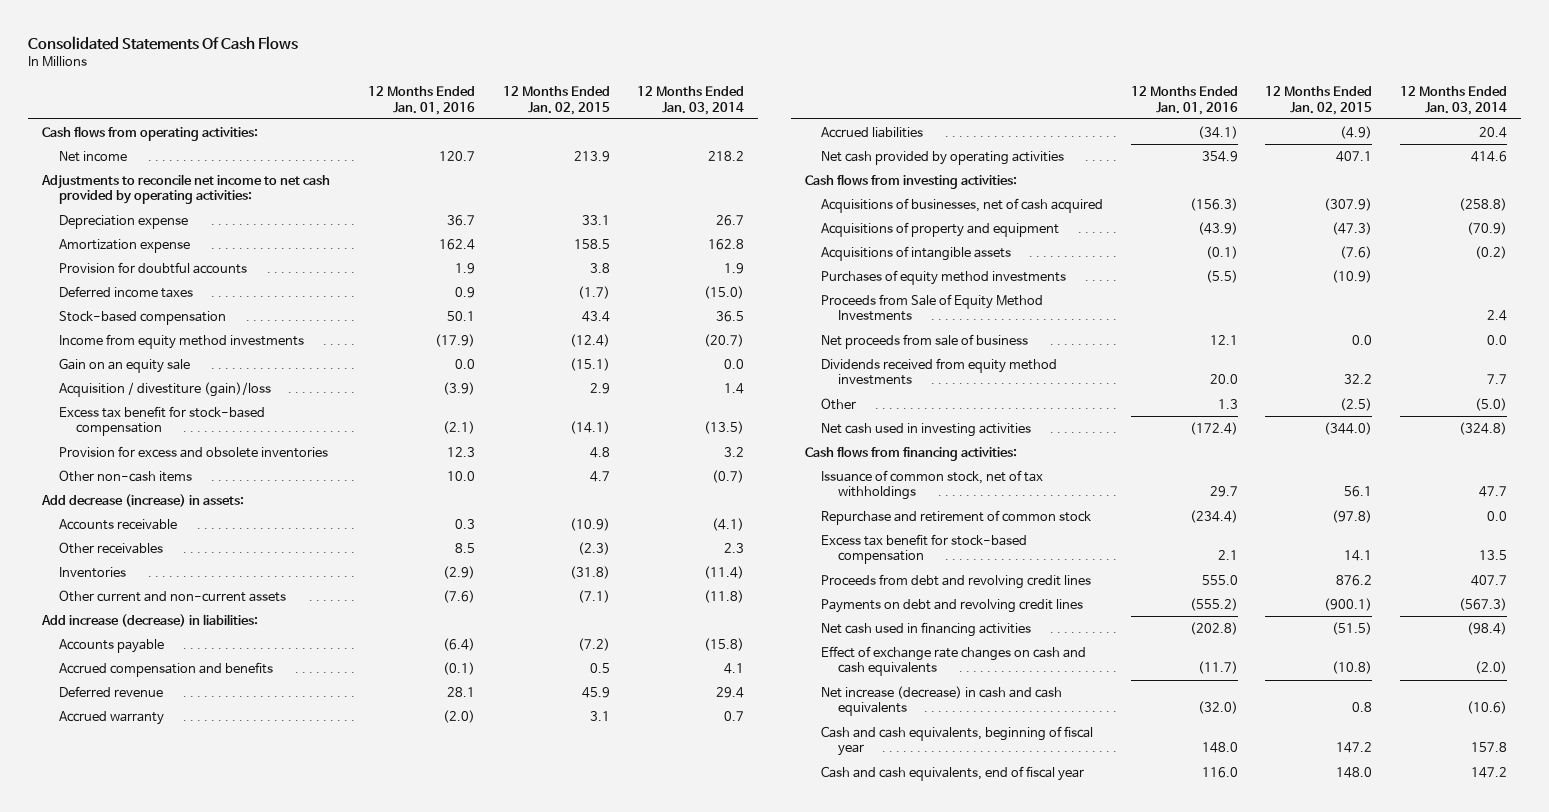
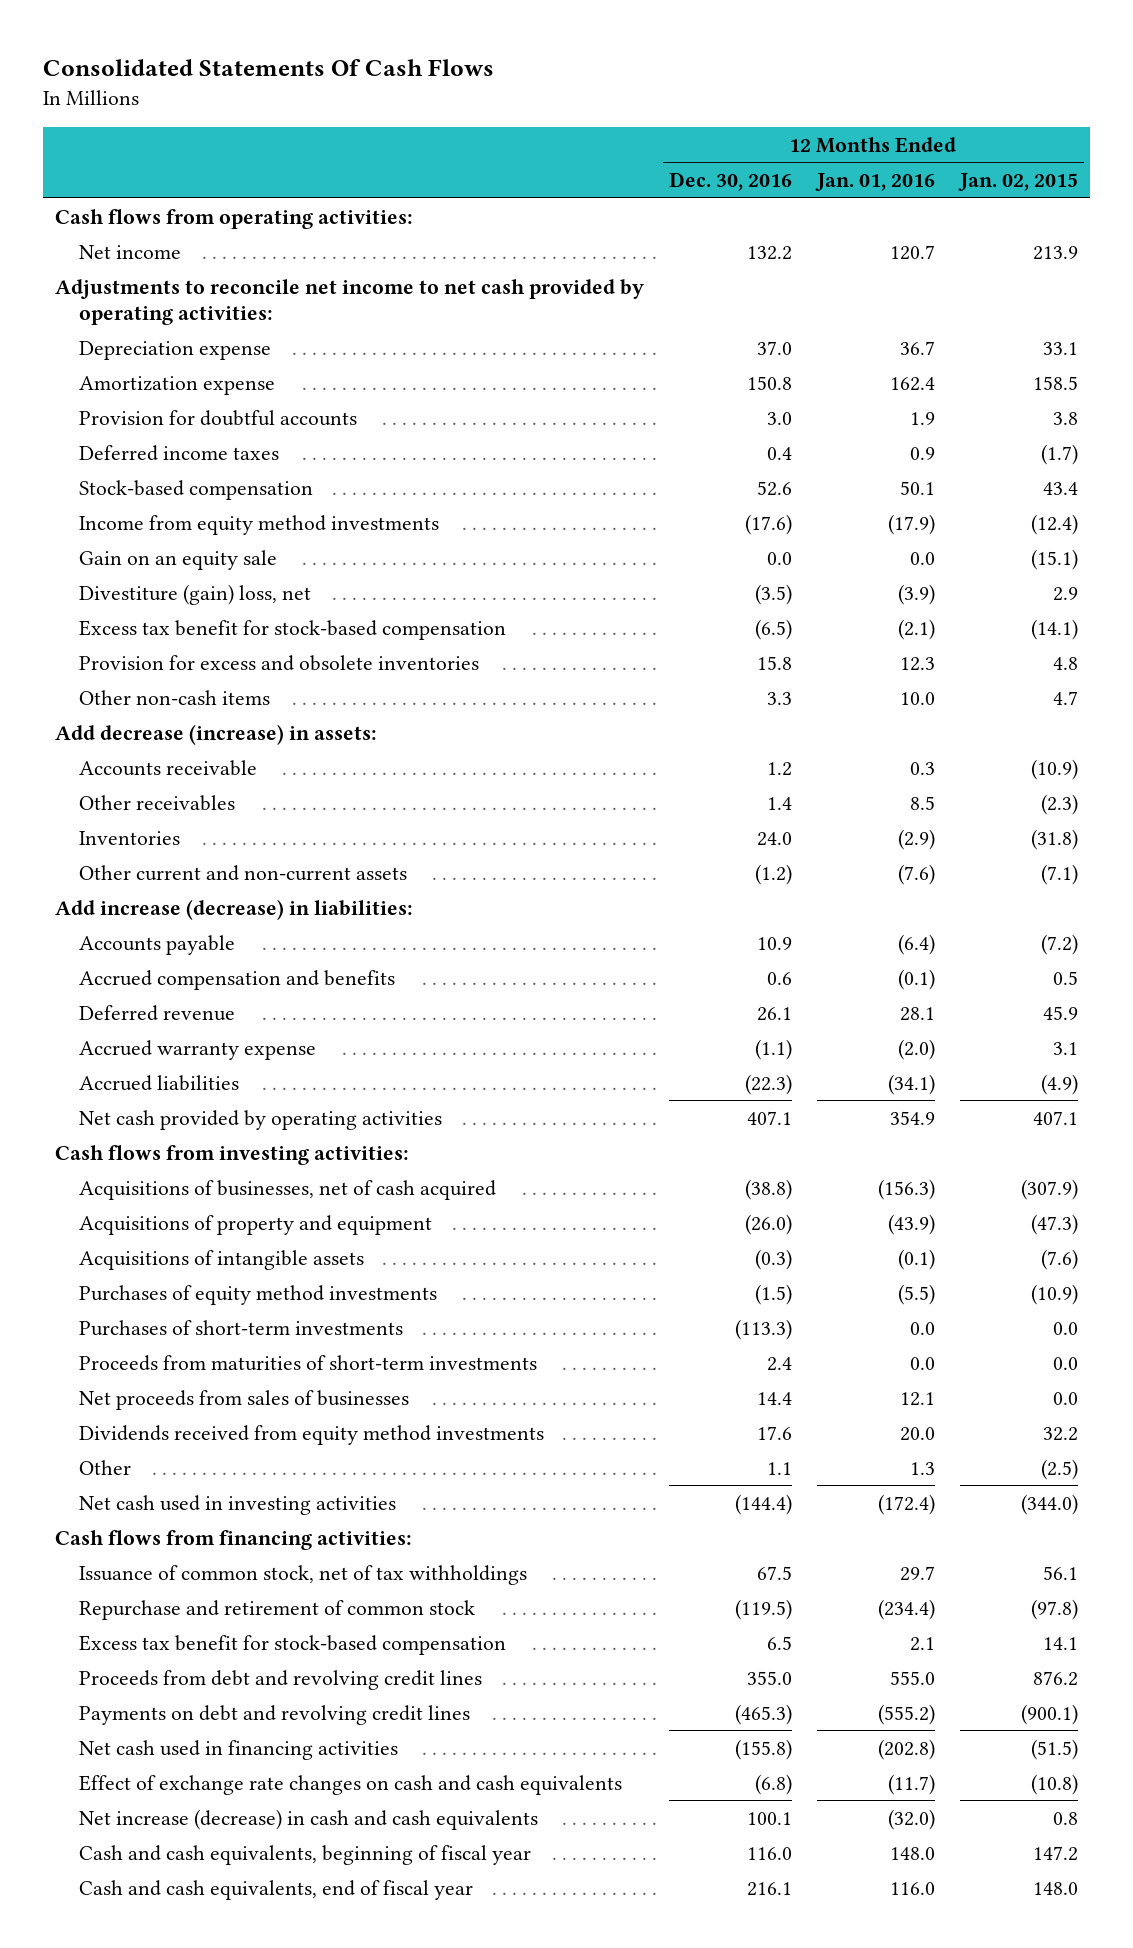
[637,86,745,115] 12 Months Ended Jan. 03, 2014 -> none
none -> [669,172,793,192] Dec. 30, 2016
[58,381,271,397] Acquisition / divestiture (gain)/loss -> [78,583,311,605] Divestiture (gain) loss, net
[58,710,164,725] Accrued warranty -> [78,1039,316,1060] Accrued warranty expense
[821,293,1044,322] Proceeds from Sale of Equity Method Investments -> none
none -> [78,1319,403,1336] Purchases of short-term investments
none -> [78,1354,537,1371] Proceeds from maturities of short-term investments
[821,333,1029,349] Net proceeds from sale of business -> [78,1389,409,1410] Net proceeds from sales of businesses

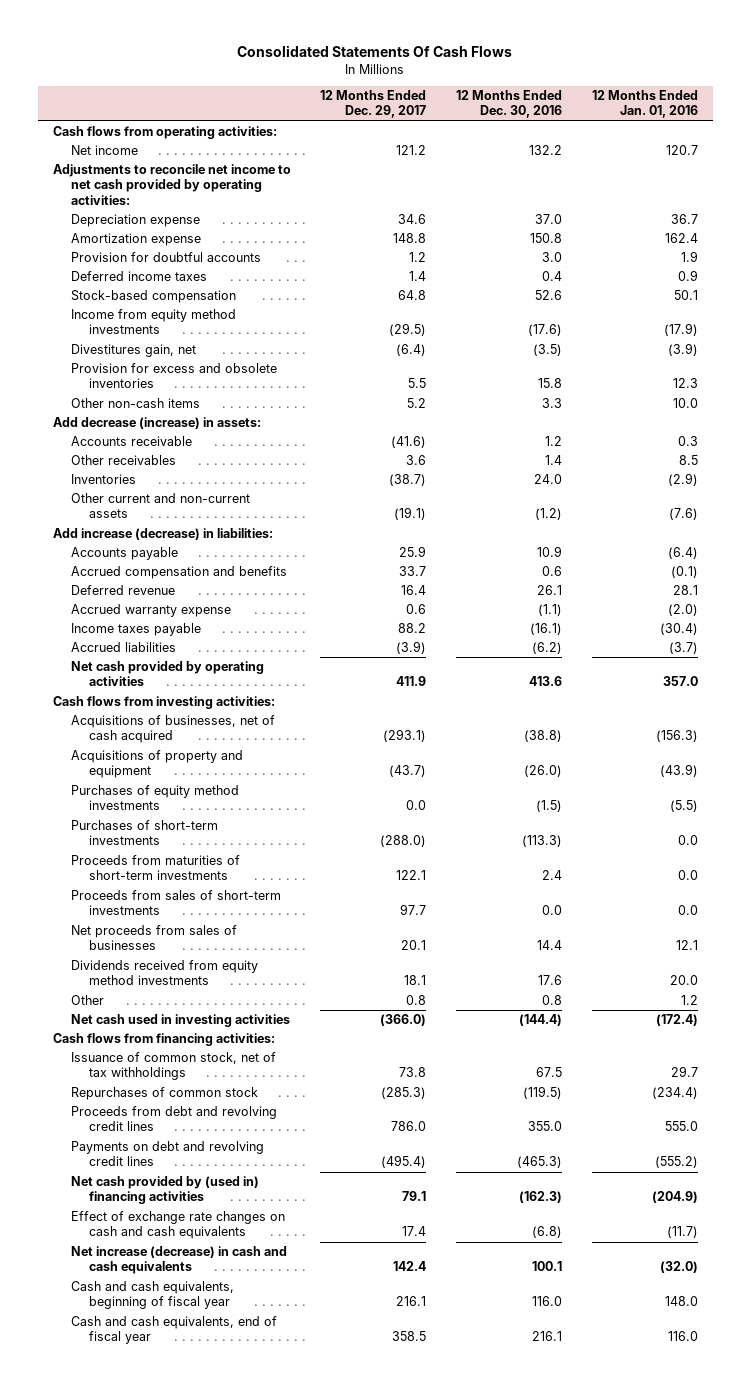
[957,173,1078,192] Jan. 02, 2015 -> none
none -> [320,90,427,119] 12 Months Ended Dec. 29, 2017
[78,549,277,570] Gain on an equity sale -> none
[78,619,506,640] Excess tax benefit for stock-based compensation -> none
[78,583,311,605] Divestiture (gain) loss, net -> [70,344,196,358] Divestitures gain, net
none -> [70,623,201,637] Income taxes payable
[745,1073,793,1095] (22.3) -> [532,642,563,655] (6.2)
[887,1073,935,1095] (34.1) -> [668,642,698,655] (3.7)
[747,1110,793,1125] 407.1 -> [529,676,563,687] 413.6
[889,1110,935,1125] 354.9 -> [662,676,698,687] 357.0
[78,1249,364,1270] Acquisitions of intangible assets -> none
none -> [70,890,281,916] Proceeds from sales of short-term investments
[767,1461,793,1475] 1.1 -> [542,995,563,1006] 0.8
[909,1461,935,1475] 1.3 -> [680,995,698,1006] 1.2
[78,1634,506,1655] Excess tax benefit for stock-based compensation -> none
[78,1599,475,1620] Repurchase and retirement of common stock -> [70,1087,258,1101] Repurchases of common stock
[78,1739,398,1760] Net cash used in financing activities -> [70,1176,259,1205] Net cash provided by (used in) financing activities
[735,1738,793,1760] (155.8) -> [519,1191,563,1204] (162.3)
[877,1738,935,1760] (202.8) -> [651,1191,698,1204] (204.9)

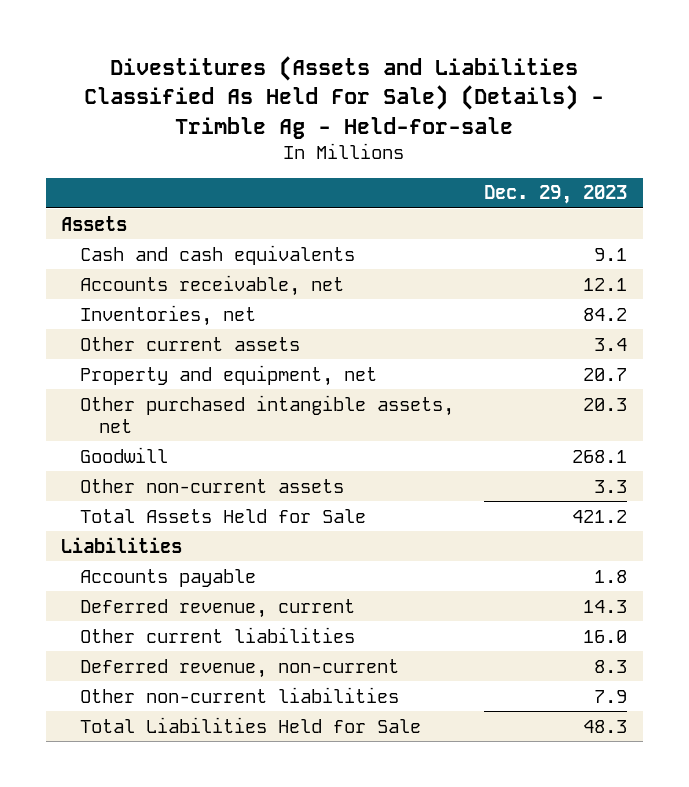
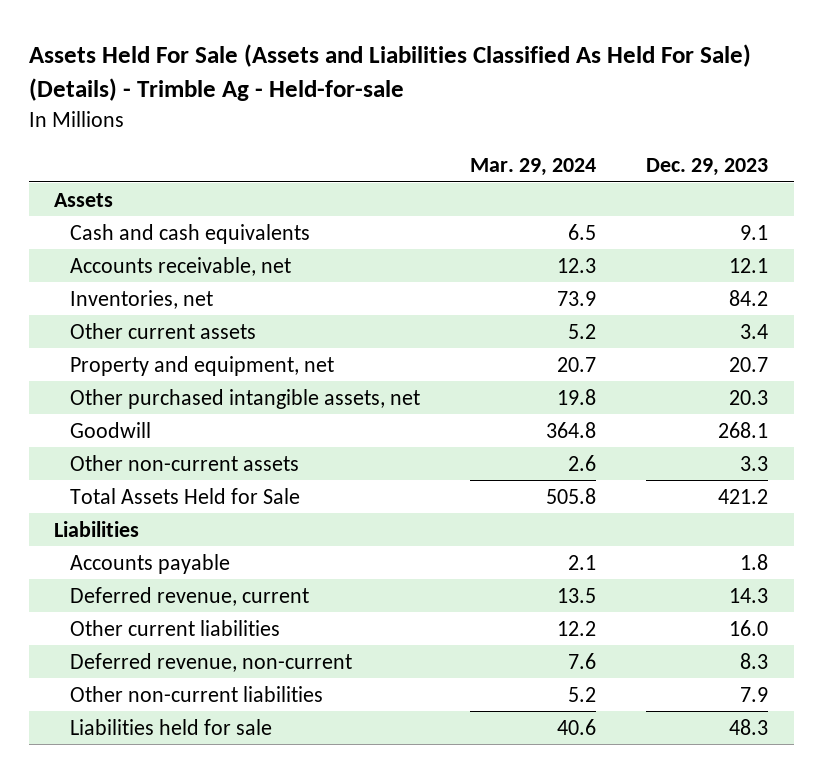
[84,56,605,139] Divestitures (Assets and Liabilities Classified As Held For Sale) (Details) - Trimble Ag - Held-for-sale -> [29,44,752,102] Assets Held For Sale (Assets and Liabilities Classified As Held For Sale) (Details) - Trimble Ag - Held-for-sale
none -> [470,158,597,177] Mar. 29, 2024
[80,716,422,733] Total Liabilities Held for Sale -> [70,718,273,735] Liabilities held for sale

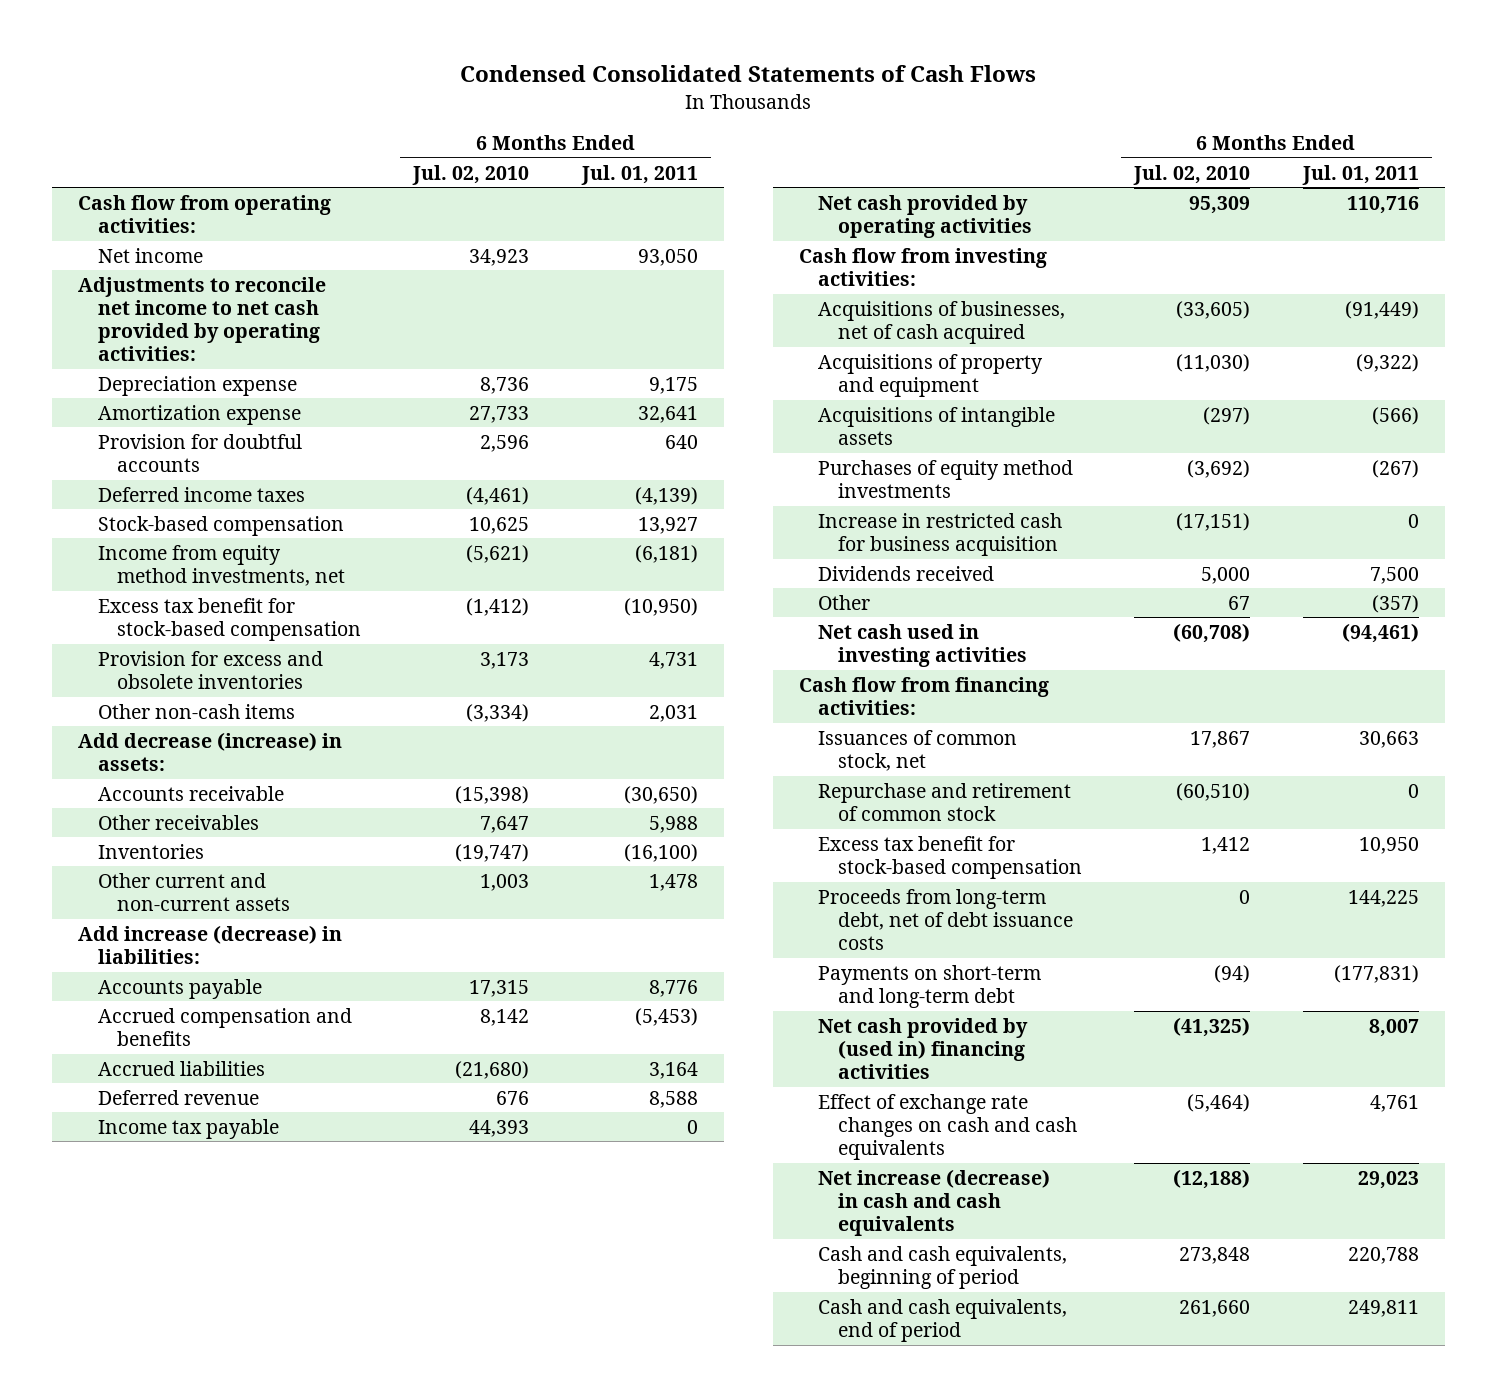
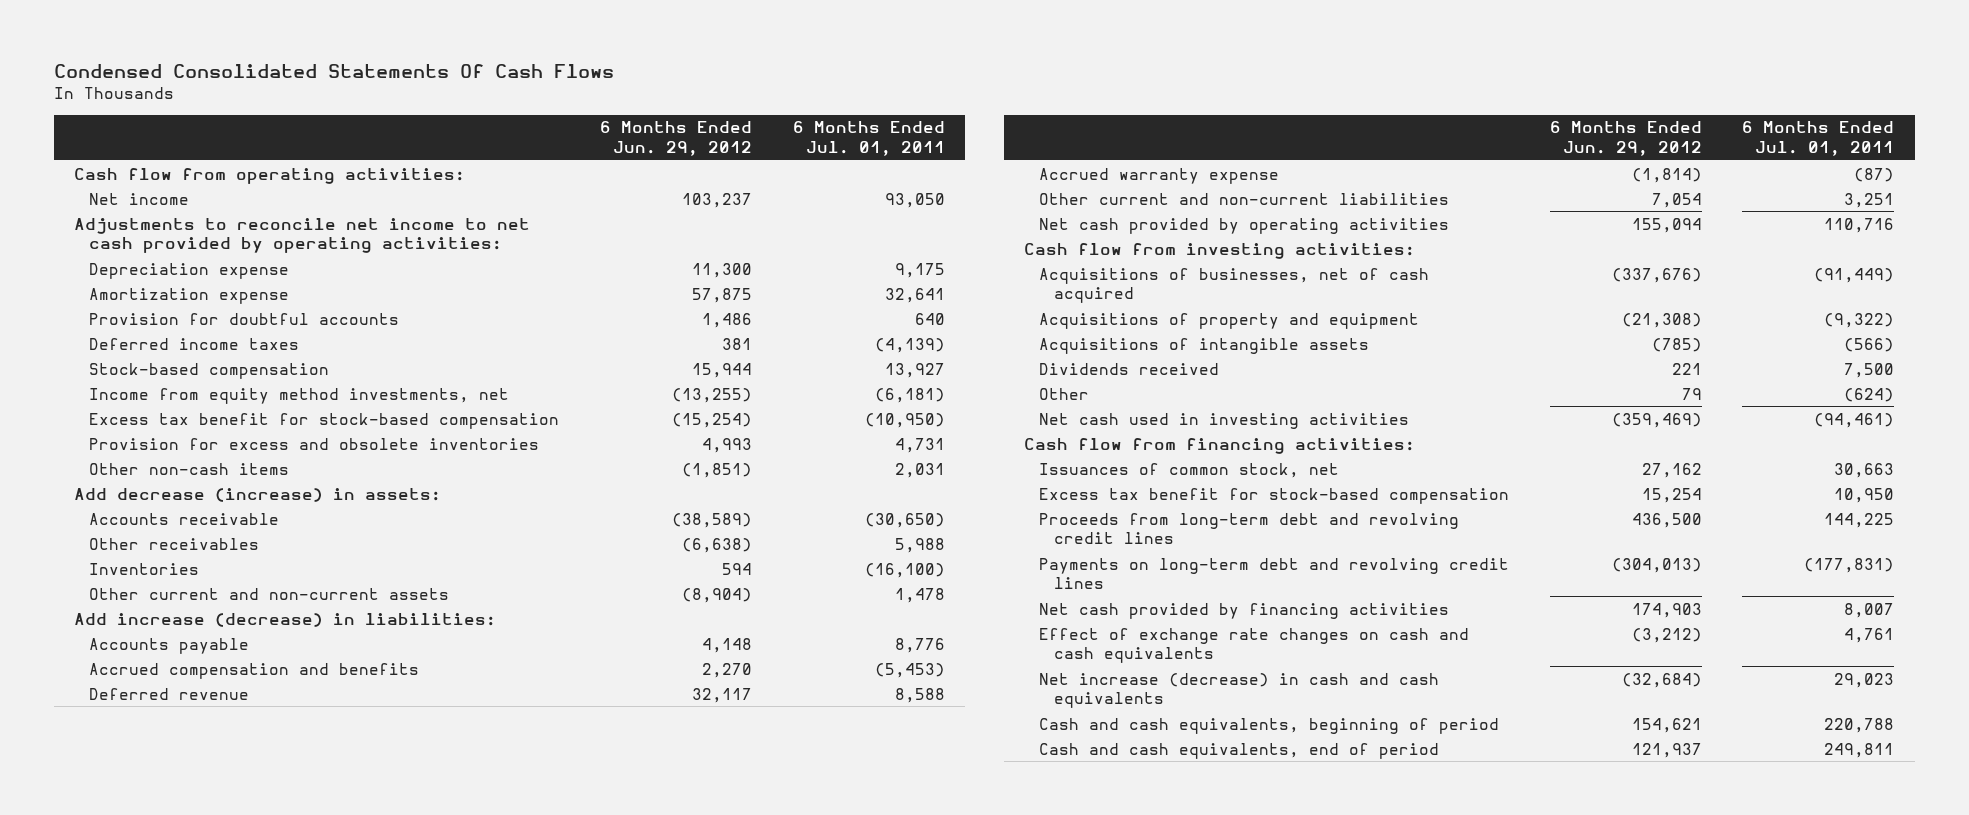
[460,65,1037,83] Condensed Consolidated Statements of Cash Flows -> [53,64,614,79] Condensed Consolidated Statements Of Cash Flows
[412,164,530,185] Jul. 02, 2010 -> none
none -> [599,121,752,157] 6 Months Ended Jun. 29, 2012
[97,1060,265,1076] Accrued liabilities -> none
[97,1118,279,1139] Income tax payable -> none
none -> [1039,167,1280,184] Accrued warranty expense
none -> [1039,192,1450,205] Other current and non-current liabilities
[818,459,1074,498] Purchases of equity method investments -> none
[818,512,1063,556] Increase in restricted cash for business acquisition -> none
[1371,594,1419,613] (357) -> [1844,387,1895,402] (624)
[818,782,1072,821] Repurchase and retirement of common stock -> none
[818,888,1073,951] Proceeds from long-term debt, net of debt issuance costs -> [1039,512,1460,545] Proceeds from long-term debt and revolving credit lines
[818,964,1042,1008] Payments on short-term and long-term debt -> [1039,557,1510,590] Payments on long-term debt and revolving credit lines
[818,1017,1029,1080] Net cash provided by (used in) financing activities -> [1039,602,1450,619] Net cash provided by financing activities

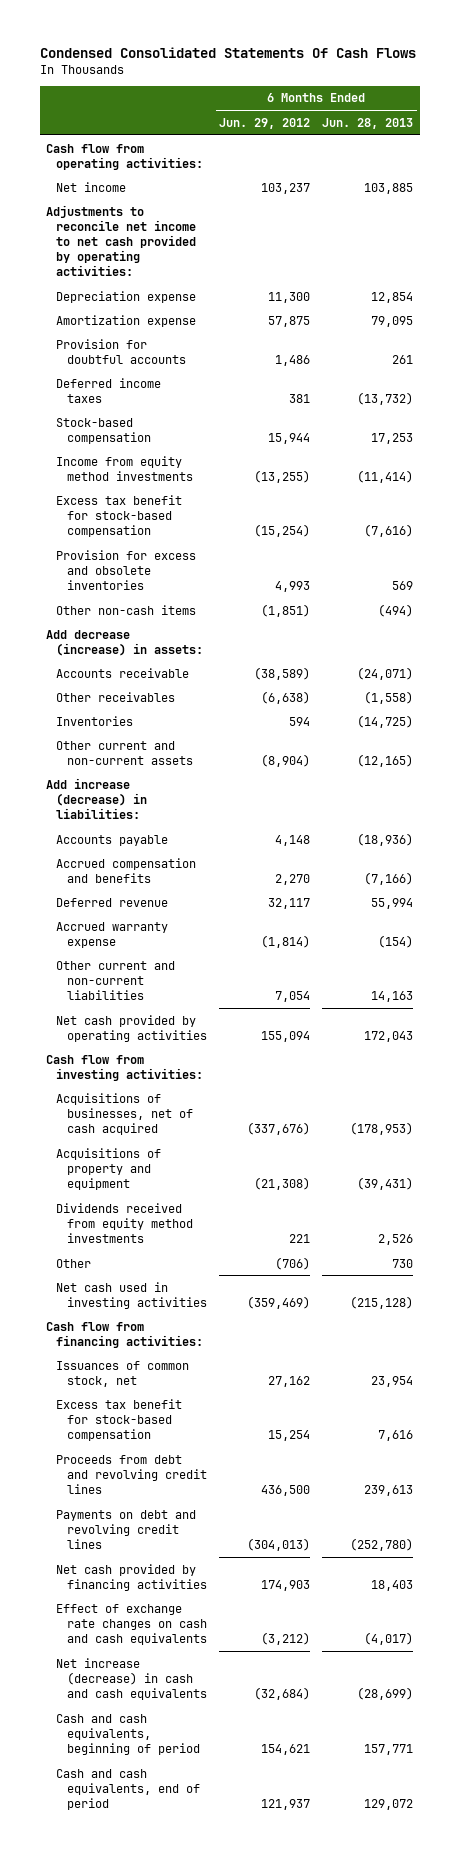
[792,121,945,157] 6 Months Ended Jul. 01, 2011 -> none
none -> [322,117,414,129] Jun. 28, 2013
[89,387,510,404] Income from equity method investments, net -> [56,455,194,481] Income from equity method investments
[1039,337,1370,354] Acquisitions of intangible assets -> none
[1039,362,1220,375] Dividends received -> [56,1202,194,1243] Dividends received from equity method investments
[1681,387,1702,400] 79 -> [275,1256,311,1270] (706)
[1039,512,1460,545] Proceeds from long-term debt and revolving credit lines -> [56,1454,208,1494] Proceeds from debt and revolving credit lines
[1039,557,1510,590] Payments on long-term debt and revolving credit lines -> [56,1509,197,1549] Payments on debt and revolving credit lines

